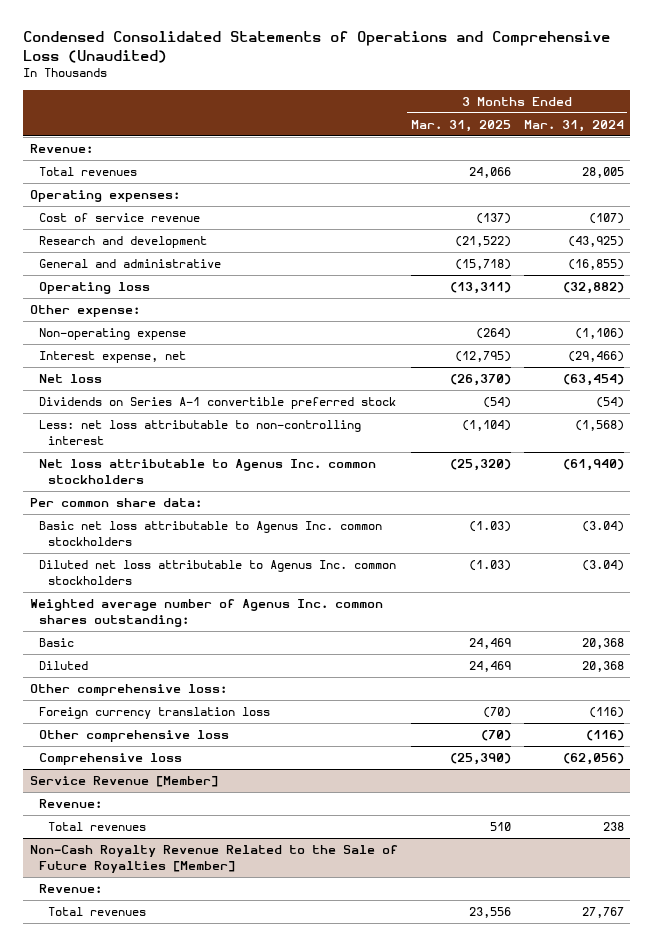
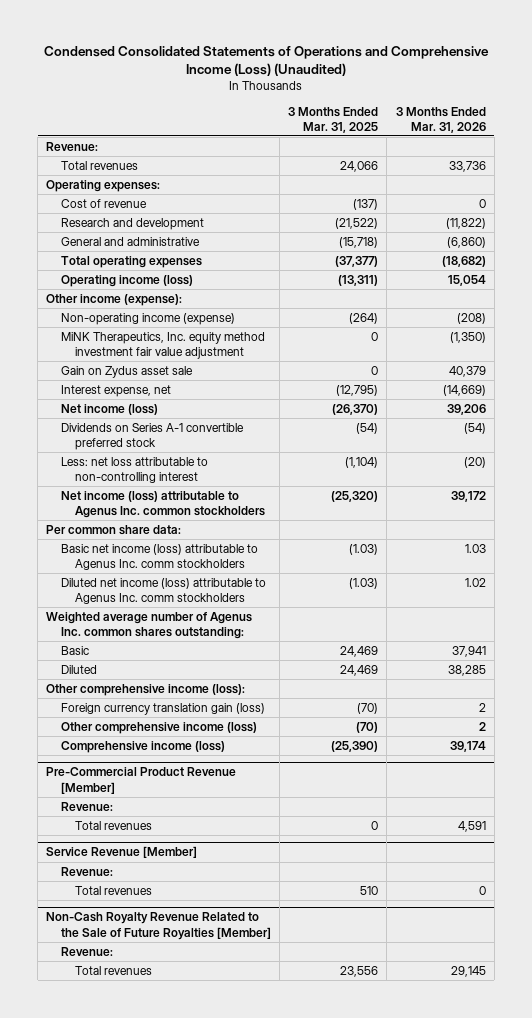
[23,31,611,63] Condensed Consolidated Statements of Operations and Comprehensive Loss (Unaudited) -> [43,45,489,77] Condensed Consolidated Statements of Operations and Comprehensive Income (Loss) (Unaudited)
[523,119,624,132] Mar. 31, 2024 -> none
none -> [395,106,486,133] 3 Months Ended Mar. 31, 2026
[38,213,200,223] Cost of service revenue -> [60,198,147,208] Cost of revenue
none -> [60,255,202,268] Total operating expenses
[38,282,150,295] Operating loss -> [60,274,193,287] Operating income (loss)
[29,305,140,318] Other expense: -> [46,293,183,306] Other income (expense):
[38,328,186,341] Non-operating expense -> [60,312,235,325] Non-operating income (expense)
none -> [60,331,265,359] MiNK Therapeutics, Inc. equity method investment fair value adjustment
none -> [60,365,193,378] Gain on Zydus asset sale
[38,374,102,384] Net loss -> [60,403,158,415] Net income (loss)
[38,459,376,484] Net loss attributable to Agenus Inc. common stockholders -> [60,490,266,518] Net income (loss) attributable to Agenus Inc. common stockholders
[38,521,382,546] Basic net loss attributable to Agenus Inc. common stockholders -> [60,543,258,570] Basic net income (loss) attributable to Agenus Inc. comm stockholders
[38,560,396,585] Diluted net loss attributable to Agenus Inc. common stockholders -> [60,577,266,604] Diluted net income (loss) attributable to Agenus Inc. comm stockholders
[29,684,227,697] Other comprehensive loss: -> [46,683,246,696] Other comprehensive income (loss):
[38,707,270,720] Foreign currency translation loss -> [60,702,265,715] Foreign currency translation gain (loss)
[38,730,229,743] Other comprehensive loss -> [60,721,257,734] Other comprehensive income (loss)
[38,753,182,766] Comprehensive loss -> [60,740,225,753] Comprehensive income (loss)
none -> [46,767,237,794] Pre-Commercial Product Revenue [Member]
none -> [60,801,113,811] Revenue:
none -> [75,820,153,830] Total revenues

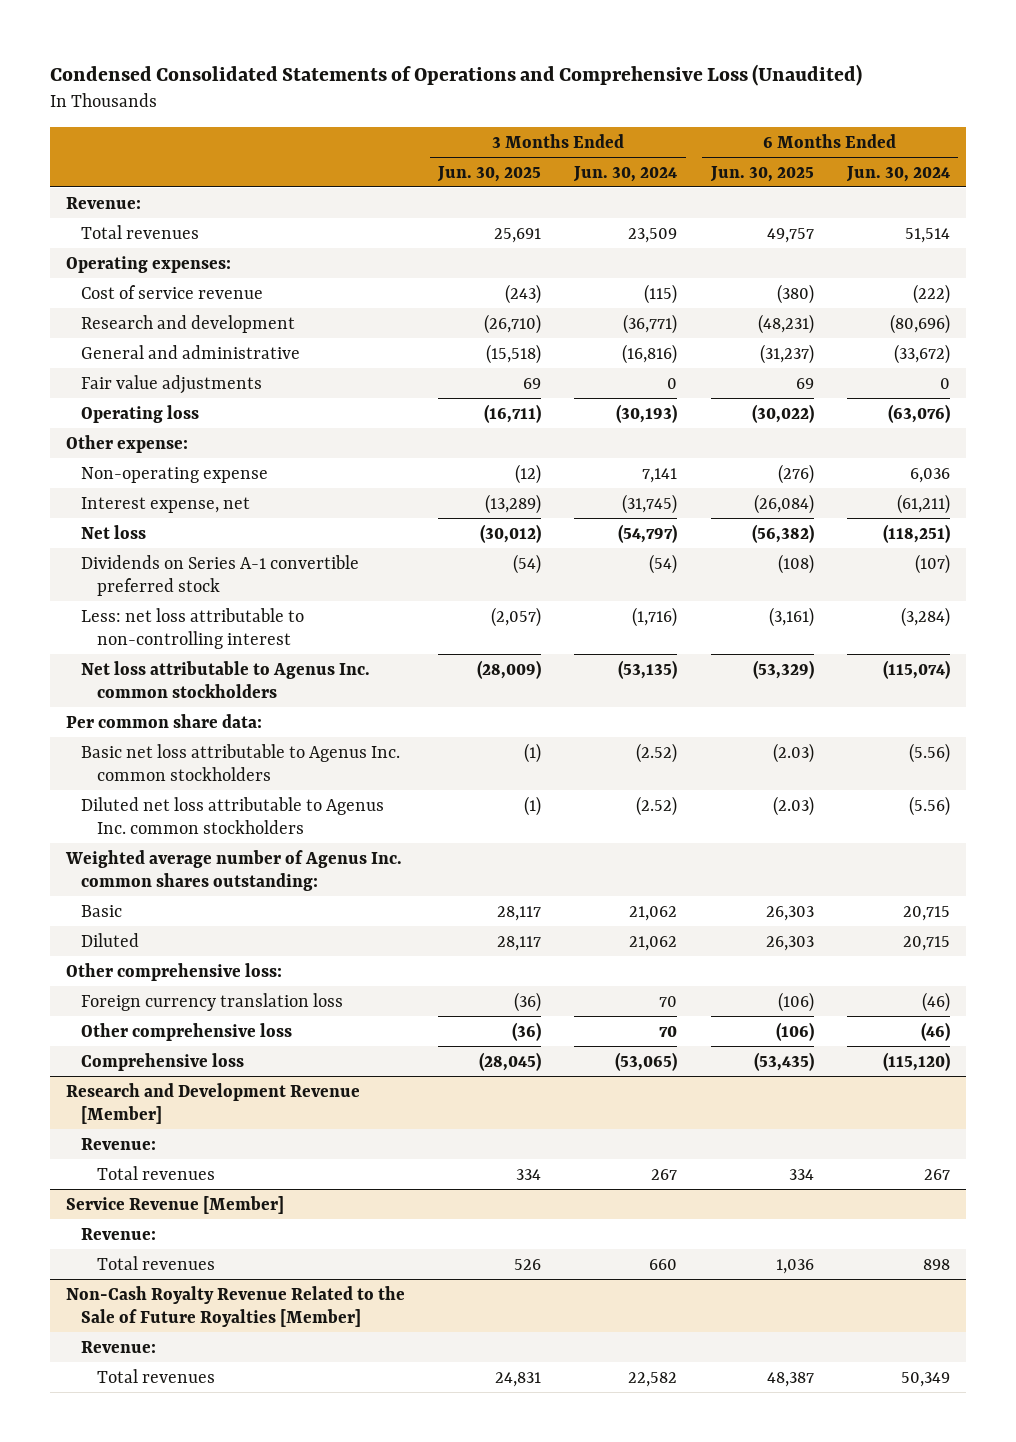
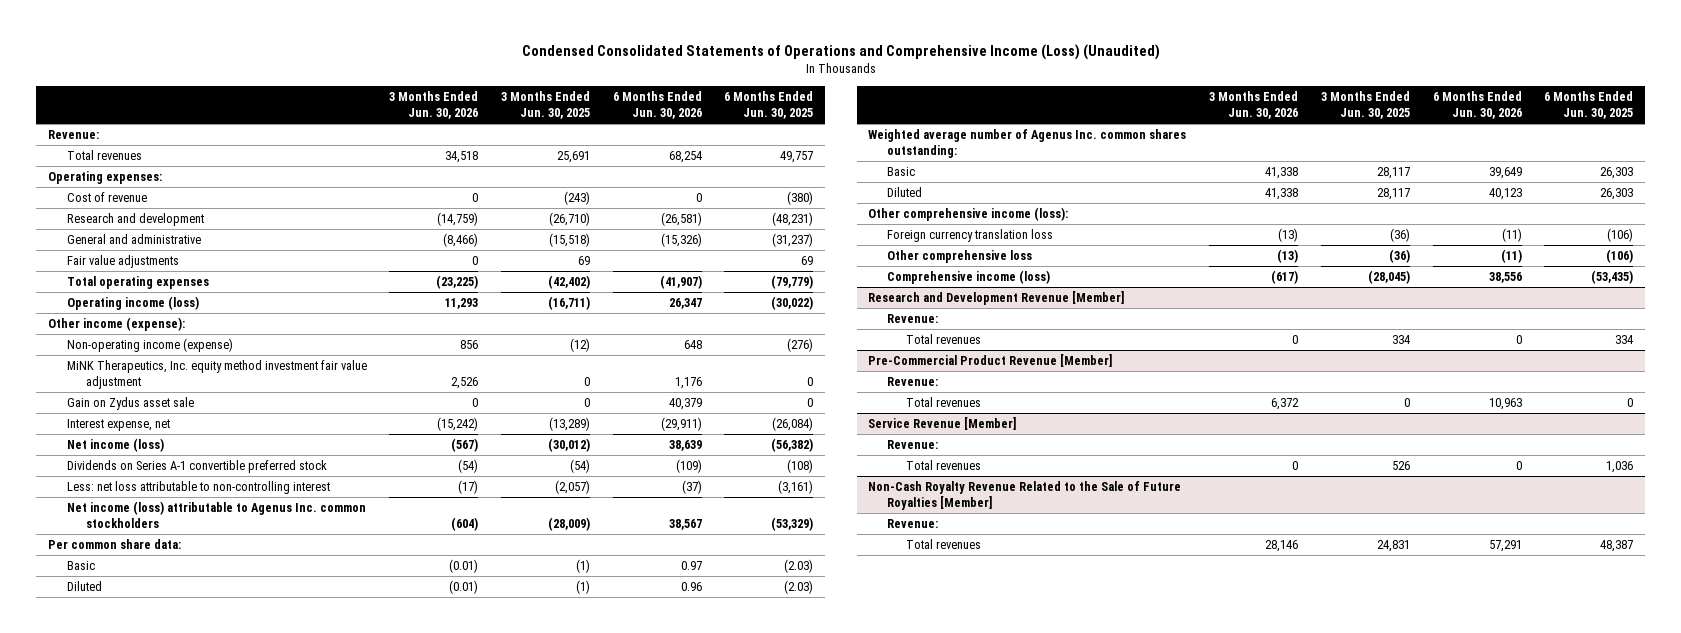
[49,63,862,86] Condensed Consolidated Statements of Operations and Comprehensive Loss (Unaudited) -> [521,44,1160,61] Condensed Consolidated Statements of Operations and Comprehensive Income (Loss) (Unaudited)
[573,165,678,182] Jun. 30, 2024 -> none
[845,165,950,182] Jun. 30, 2024 -> none
none -> [389,91,479,119] 3 Months Ended Jun. 30, 2026
none -> [612,91,702,119] 6 Months Ended Jun. 30, 2026
[81,284,264,299] Cost of service revenue -> [66,192,147,203] Cost of revenue
none -> [66,276,209,290] Total operating expenses
[81,404,200,423] Operating loss -> [66,296,199,311] Operating income (loss)
[66,434,189,453] Other expense: -> [47,317,185,332] Other income (expense):
[81,466,269,483] Non-operating expense -> [66,338,233,353] Non-operating income (expense)
none -> [66,360,367,389] MiNK Therapeutics, Inc. equity method investment fair value adjustment
none -> [66,397,194,411] Gain on Zydus asset sale
[81,524,147,539] Net loss -> [66,438,164,453] Net income (loss)
[81,660,371,698] Net loss attributable to Agenus Inc. common stockholders -> [66,501,366,528] Net income (loss) attributable to Agenus Inc. common stockholders
[81,743,401,781] Basic net loss attributable to Agenus Inc. common stockholders -> [66,561,95,571] Basic
[81,796,385,834] Diluted net loss attributable to Agenus Inc. common stockholders -> [66,581,102,592] Diluted
[66,962,283,981] Other comprehensive loss: -> [867,207,1068,222] Other comprehensive income (loss):
[81,1052,245,1071] Comprehensive loss -> [886,270,1050,285] Comprehensive income (loss)
none -> [867,354,1112,368] Pre-Commercial Product Revenue [Member]
none -> [886,377,938,387] Revenue:
none -> [905,397,981,408] Total revenues

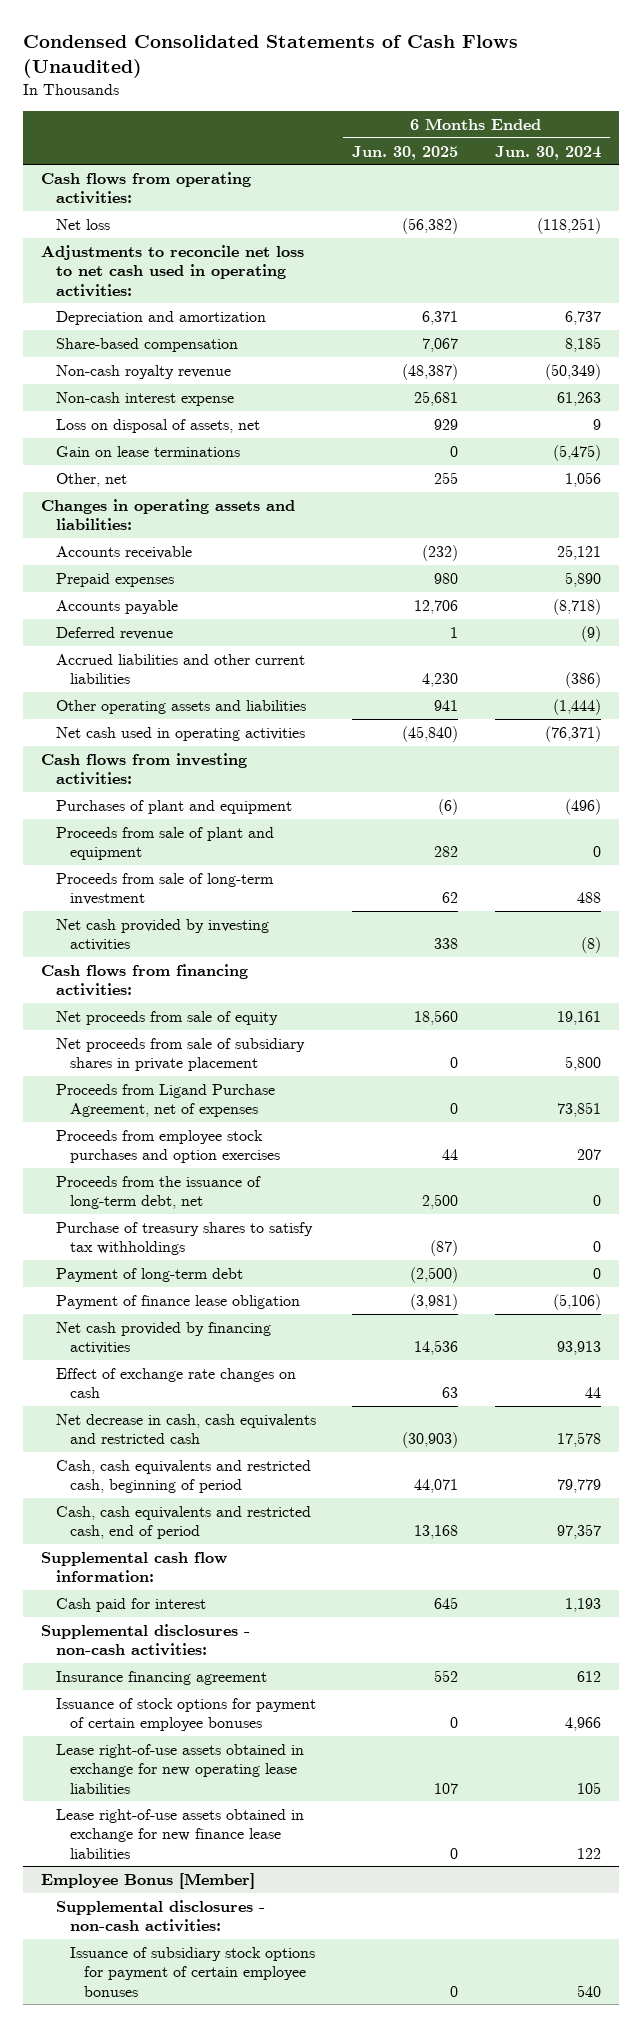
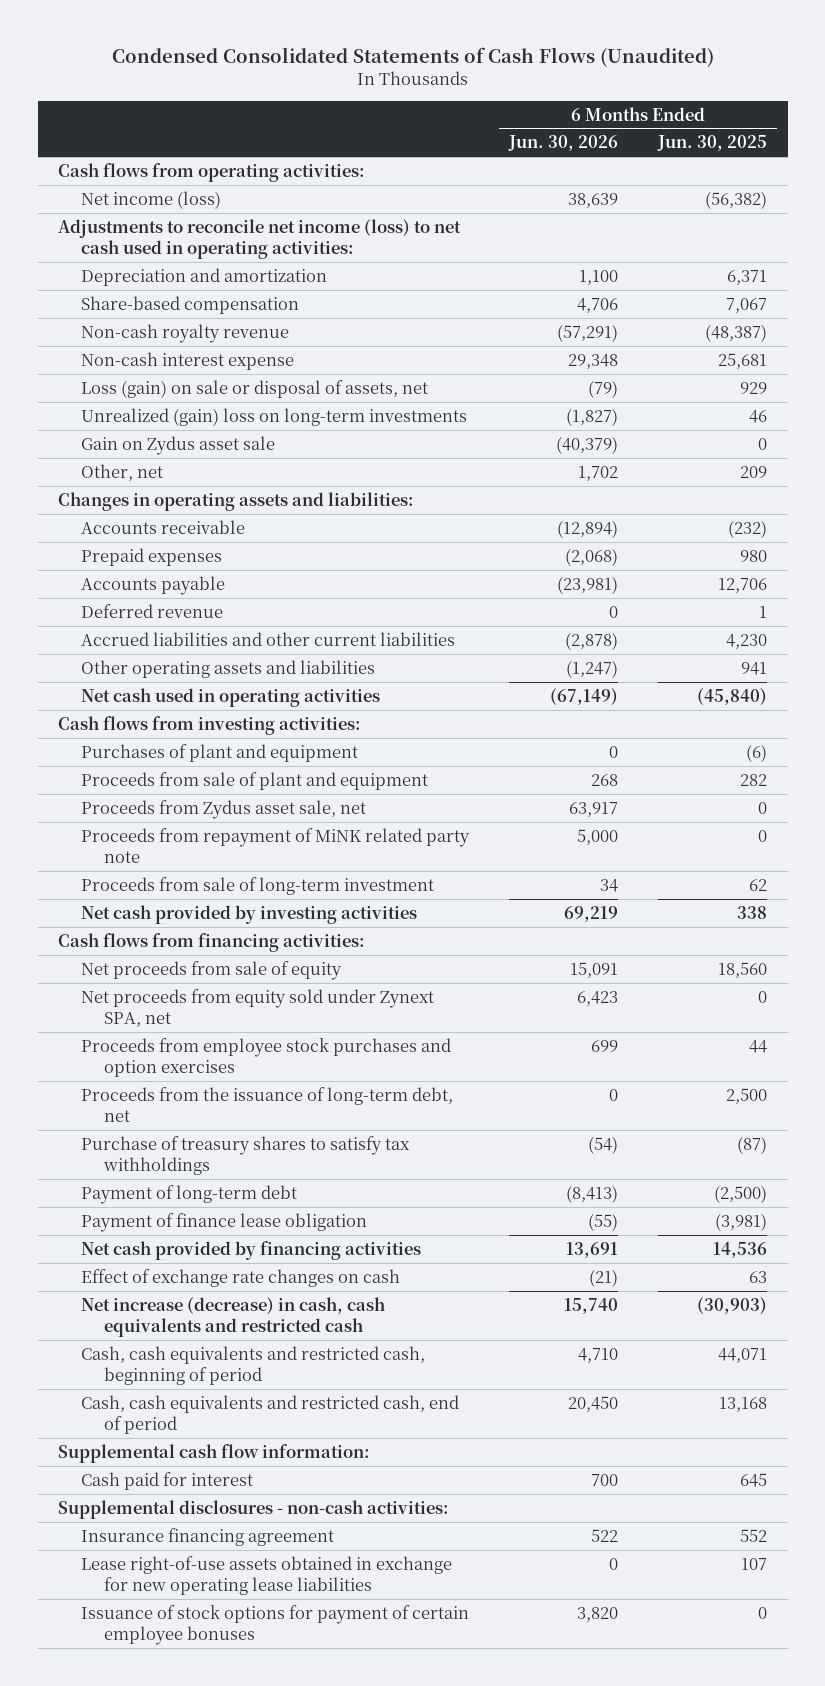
[494,145,601,160] Jun. 30, 2024 -> none
none -> [508,135,619,152] Jun. 30, 2026
[55,218,110,230] Net loss -> [80,190,221,209] Net income (loss)
[41,244,305,297] Adjustments to reconcile net loss to net cash used in operating activities: -> [57,218,461,259] Adjustments to reconcile net income (loss) to net cash used in operating activities:
[55,445,240,457] Gain on lease terminations -> none
none -> [80,379,428,398] Loss (gain) on sale or disposal of assets, net
none -> [80,407,467,426] Unrealized (gain) loss on long-term investments
[55,418,260,433] Loss on disposal of assets, net -> [80,435,275,455] Gain on Zydus asset sale
[434,418,459,430] 929 -> [758,437,768,450] 0
[434,471,459,484] 255 -> [740,465,768,478] 209
none -> [80,799,366,819] Proceeds from Zydus asset sale, net
none -> [80,827,470,863] Proceeds from repayment of MiNK related party note
[55,1037,305,1072] Net proceeds from sale of subsidiary shares in private placement -> none
[55,1083,275,1118] Proceeds from Ligand Purchase Agreement, net of expenses -> none
none -> [80,988,434,1027] Net proceeds from equity sold under Zynext SPA, net
[55,1413,316,1445] Net decrease in cash, cash equivalents and restricted cash -> [80,1296,385,1337] Net increase (decrease) in cash, cash equivalents and restricted cash
[55,1808,304,1859] Lease right-of-use assets obtained in exchange for new finance lease liabilities -> none
[41,1872,256,1889] Employee Bonus [Member] -> none
[55,1899,265,1933] Supplemental disclosures - non-cash activities: -> none
[69,1946,315,1997] Issuance of subsidiary stock options for payment of certain employee bonuses -> none
[55,1697,316,1732] Issuance of stock options for payment of certain employee bonuses -> [80,1604,469,1645] Issuance of stock options for payment of certain employee bonuses

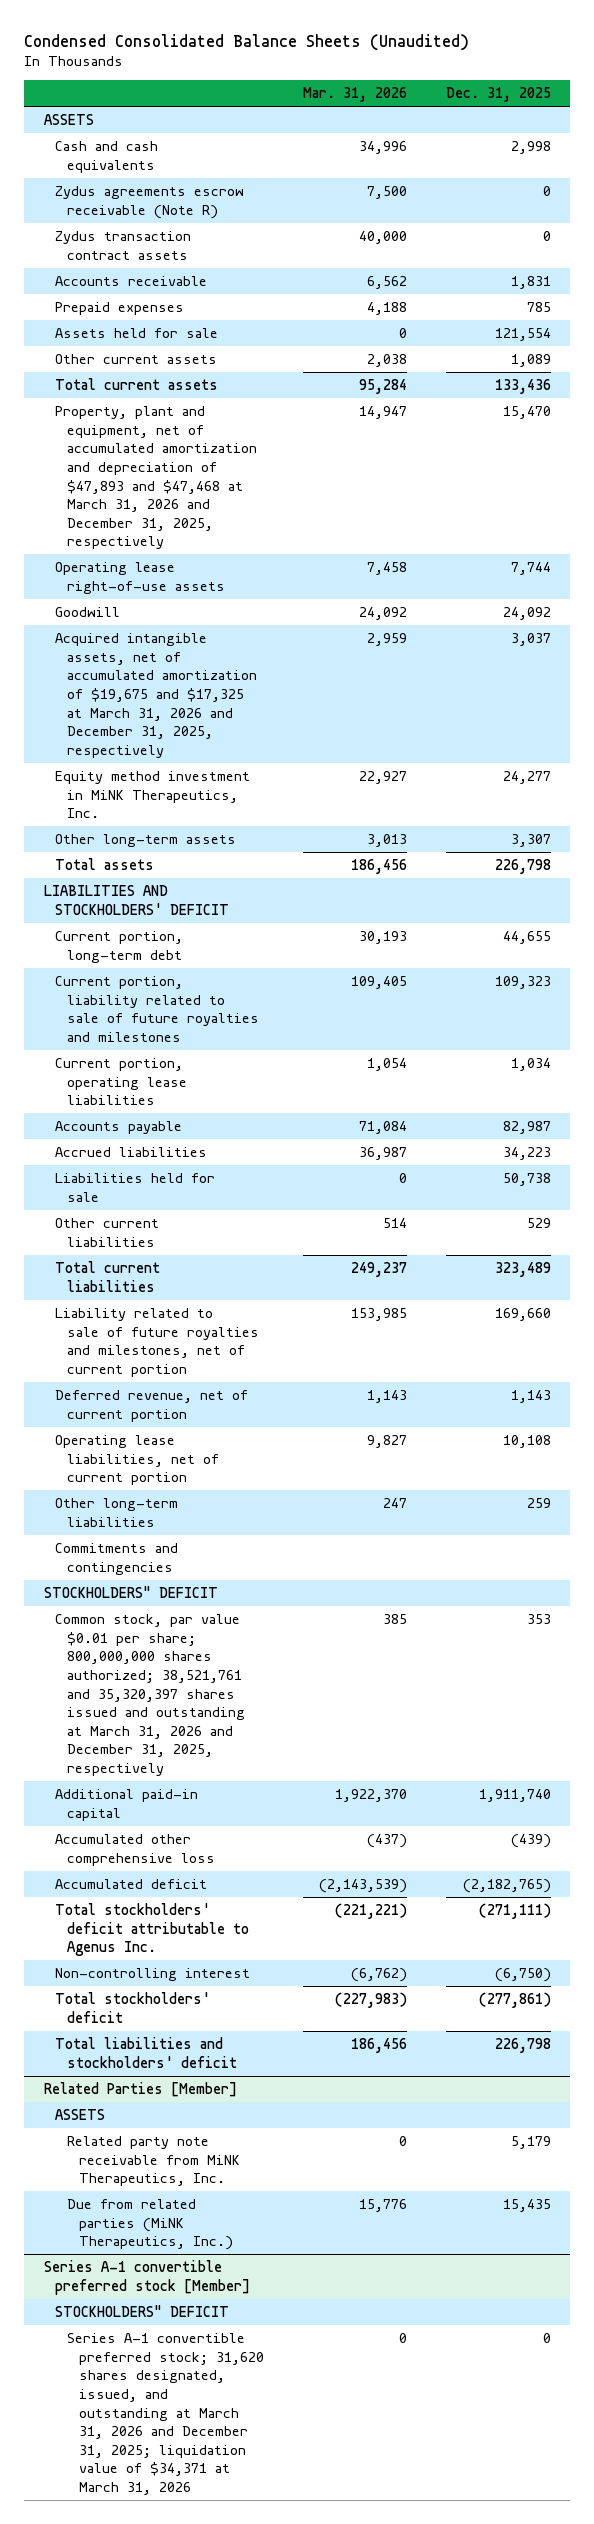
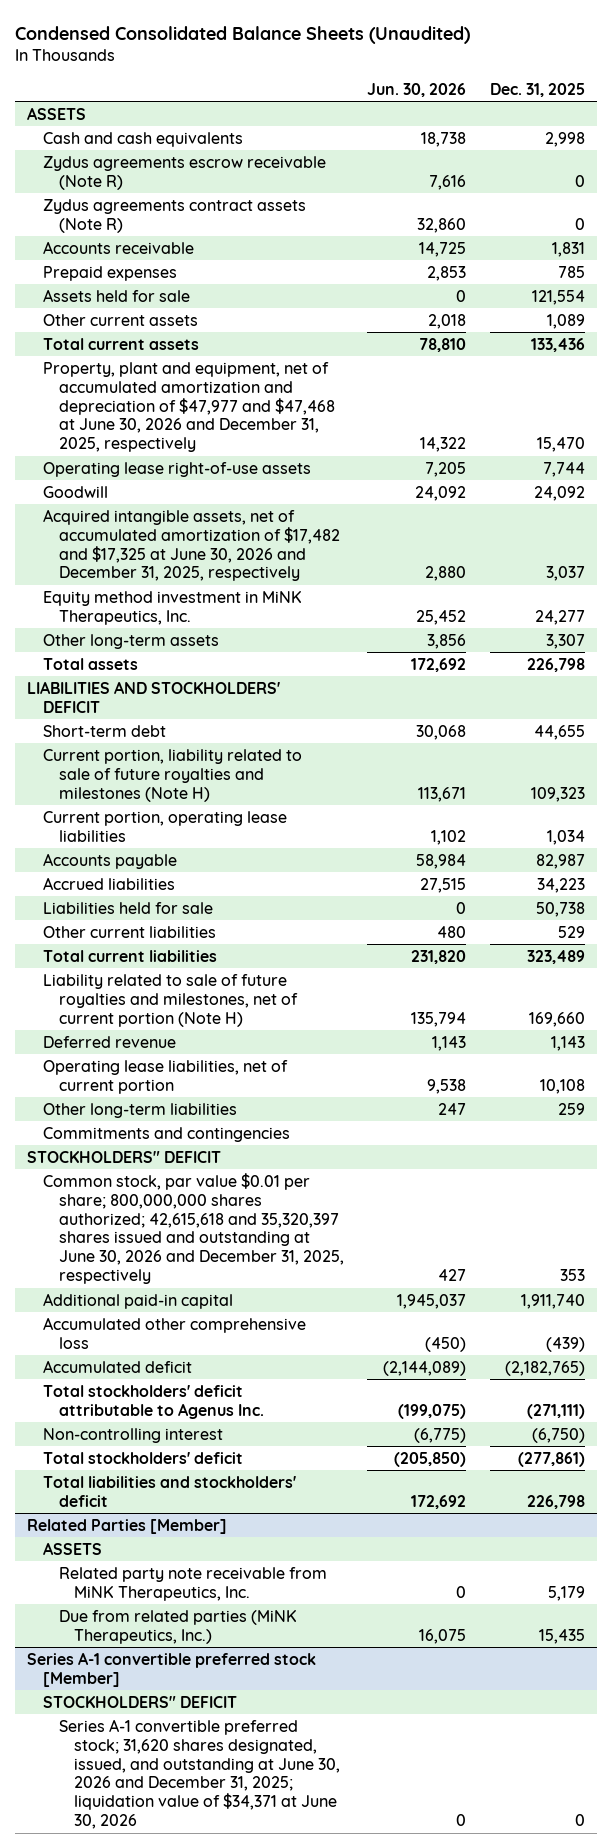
[302,87,407,103] Mar. 31, 2026 -> none
none -> [367,82,467,97] Jun. 30, 2026
[55,230,192,260] Zydus transaction contract assets -> [42,198,306,233] Zydus agreements contract assets (Note R)
[55,405,258,550] Property, plant and equipment, net of accumulated amortization and depreciation of $47,893 and $47,468 at March 31, 2026 and December 31, 2025, respectively -> [42,361,335,453] Property, plant and equipment, net of accumulated amortization and depreciation of $47,977 and $47,468 at June 30, 2026 and December 31, 2025, respectively
[55,632,258,758] Acquired intangible assets, net of accumulated amortization of $19,675 and $17,325 at March 31, 2026 and December 31, 2025, respectively -> [42,508,340,582] Acquired intangible assets, net of accumulated amortization of $17,482 and $17,325 at June 30, 2026 and December 31, 2025, respectively
[55,930,184,963] Current portion, long-term debt -> [42,724,166,737] Short-term debt
[55,975,260,1042] Current portion, liability related to sale of future royalties and milestones -> [42,748,302,802] Current portion, liability related to sale of future royalties and milestones (Note H)
[55,1307,260,1377] Liability related to sale of future royalties and milestones, net of current portion -> [42,973,298,1027] Liability related to sale of future royalties and milestones, net of current portion (Note H)
[55,1389,249,1422] Deferred revenue, net of current portion -> [42,1035,176,1048] Deferred revenue
[55,1613,246,1777] Common stock, par value $0.01 per share; 800,000,000 shares authorized; 38,521,761 and 35,320,397 shares issued and outstanding at March 31, 2026 and December 31, 2025, respectively -> [42,1172,344,1285] Common stock, par value $0.01 per share; 800,000,000 shares authorized; 42,615,618 and 35,320,397 shares issued and outstanding at June 30, 2026 and December 31, 2025, respectively
[67,2332,264,2496] Series A-1 convertible preferred stock; 31,620 shares designated, issued, and outstanding at March 31, 2026 and December 31, 2025; liquidation value of $34,371 at March 31, 2026 -> [58,1718,341,1830] Series A-1 convertible preferred stock; 31,620 shares designated, issued, and outstanding at June 30, 2026 and December 31, 2025; liquidation value of $34,371 at June 30, 2026

